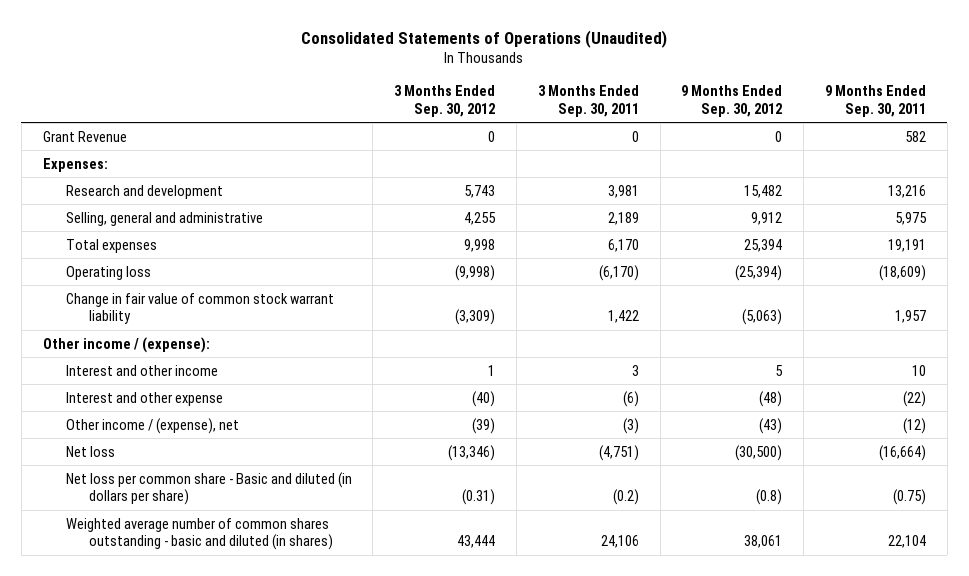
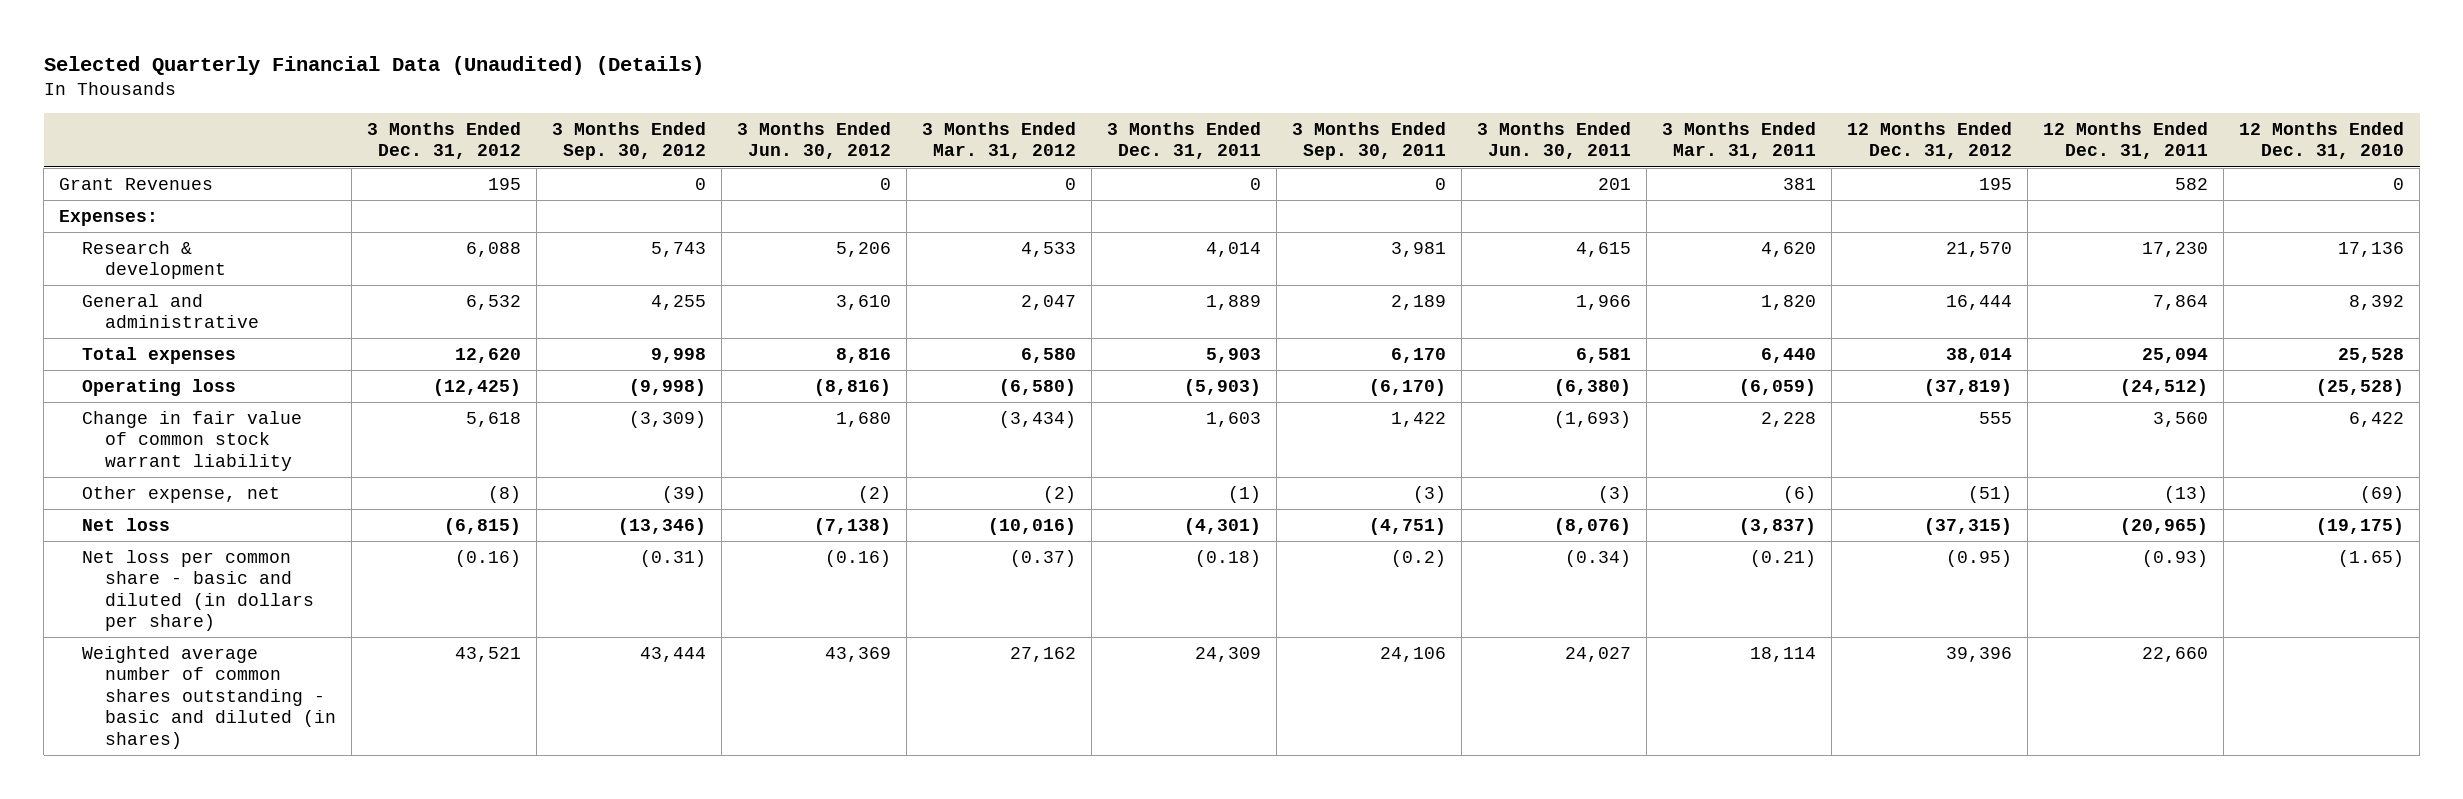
[301,29,668,48] Consolidated Statements of Operations (Unaudited) -> [43,56,704,76] Selected Quarterly Financial Data (Unaudited) (Details)
[681,85,783,117] 9 Months Ended Sep. 30, 2012 -> none
[824,85,926,117] 9 Months Ended Sep. 30, 2011 -> none
none -> [366,121,521,160] 3 Months Ended Dec. 31, 2012
none -> [736,121,891,160] 3 Months Ended Jun. 30, 2012
none -> [921,121,1076,160] 3 Months Ended Mar. 31, 2012
none -> [1107,121,1262,160] 3 Months Ended Dec. 31, 2011
none -> [1477,121,1632,160] 3 Months Ended Jun. 30, 2011
none -> [1662,121,1817,160] 3 Months Ended Mar. 31, 2011
none -> [1847,121,2013,160] 12 Months Ended Dec. 31, 2012
none -> [2043,121,2209,160] 12 Months Ended Dec. 31, 2011
none -> [2239,121,2405,160] 12 Months Ended Dec. 31, 2010
[42,130,127,142] Grant Revenue -> [59,177,214,190] Grant Revenues
[65,184,223,199] Research and development -> [82,240,226,280] Research & development
[65,211,263,226] Selling, general and administrative -> [82,293,259,329] General and administrative
[42,336,210,353] Other income / (expense): -> none
[65,364,218,376] Interest and other income -> none
[65,391,223,406] Interest and other expense -> none
[65,417,239,434] Other income / (expense), net -> [82,485,281,503] Other expense, net
[65,471,352,506] Net loss per common share - Basic and diluted (in dollars per share) -> [82,549,314,632] Net loss per common share - basic and diluted (in dollars per share)

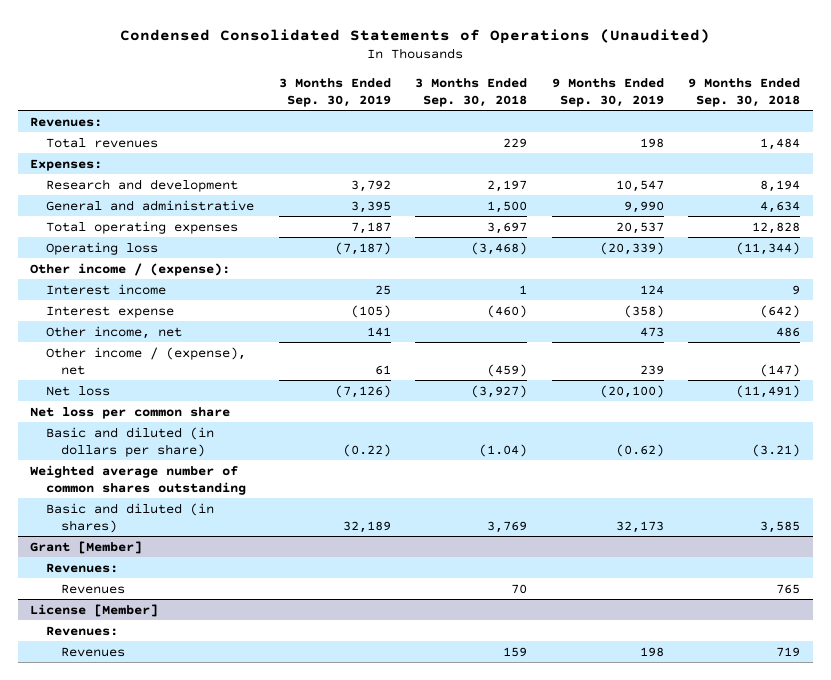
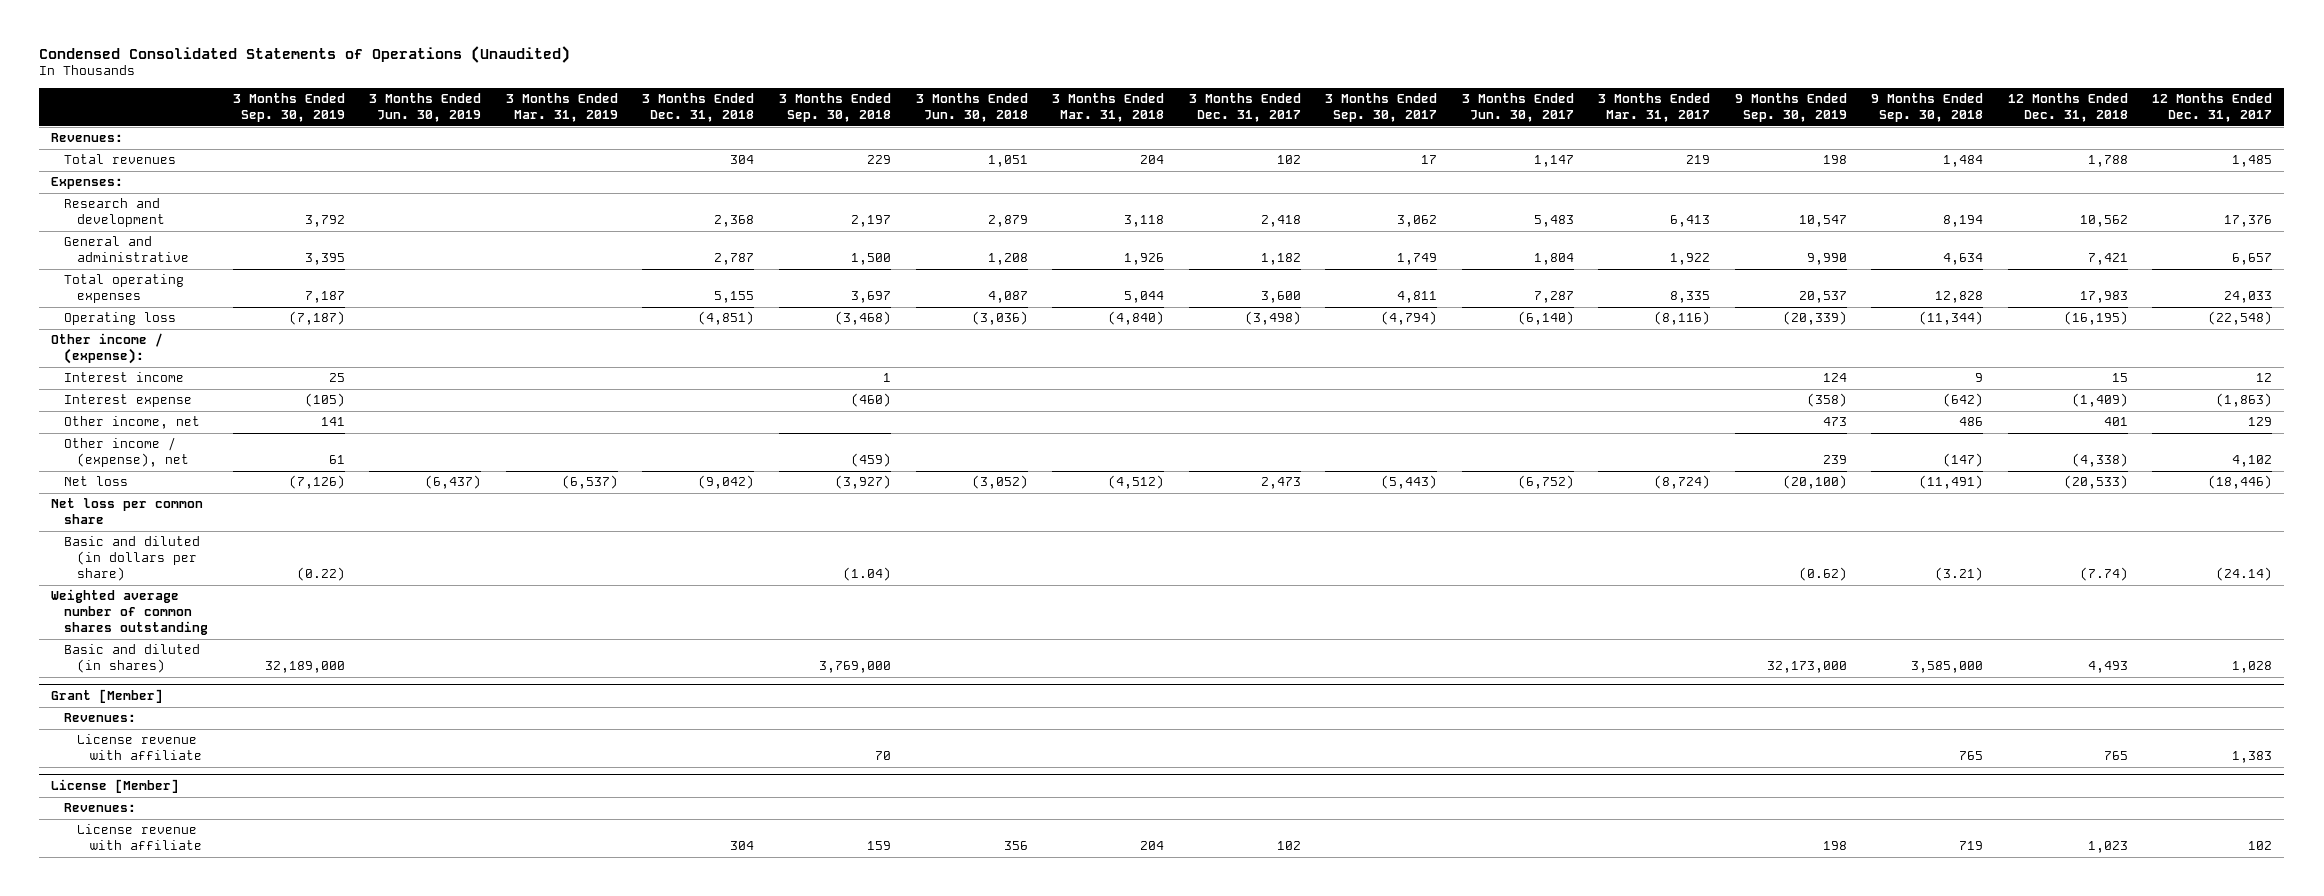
none -> [369,93,482,123] 3 Months Ended Jun. 30, 2019
none -> [505,93,618,123] 3 Months Ended Mar. 31, 2019
none -> [642,93,755,123] 3 Months Ended Dec. 31, 2018
none -> [915,93,1028,123] 3 Months Ended Jun. 30, 2018
none -> [1052,93,1165,123] 3 Months Ended Mar. 31, 2018
none -> [1188,93,1301,123] 3 Months Ended Dec. 31, 2017
none -> [1325,93,1438,123] 3 Months Ended Sep. 30, 2017
none -> [1461,93,1574,123] 3 Months Ended Jun. 30, 2017
none -> [1598,93,1711,123] 3 Months Ended Mar. 31, 2017
none -> [2007,93,2128,123] 12 Months Ended Dec. 31, 2018
none -> [2152,93,2273,123] 12 Months Ended Dec. 31, 2017
[342,520,391,533] 32,189 -> [264,661,345,674] 32,189,000
[487,520,528,533] 3,769 -> [818,661,891,674] 3,769,000
[615,520,664,533] 32,173 -> [1766,661,1847,674] 32,173,000
[760,520,801,533] 3,585 -> [1911,661,1984,674] 3,585,000
[61,583,126,594] Revenues -> [77,734,203,761] License revenue with affiliate
[61,646,126,657] Revenues -> [77,824,203,851] License revenue with affiliate

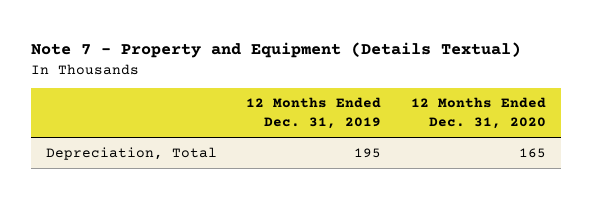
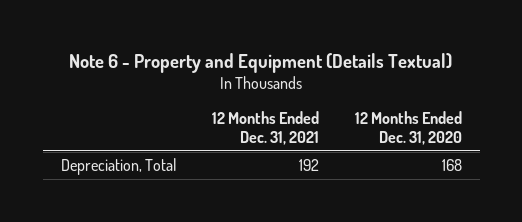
[30,41,521,58] Note 7 - Property and Equipment (Details Textual) -> [69,52,453,73] Note 6 - Property and Equipment (Details Textual)
[246,97,382,130] 12 Months Ended Dec. 31, 2019 -> none
none -> [212,111,320,146] 12 Months Ended Dec. 31, 2021
[518,148,546,159] 165 -> [441,159,462,172] 168

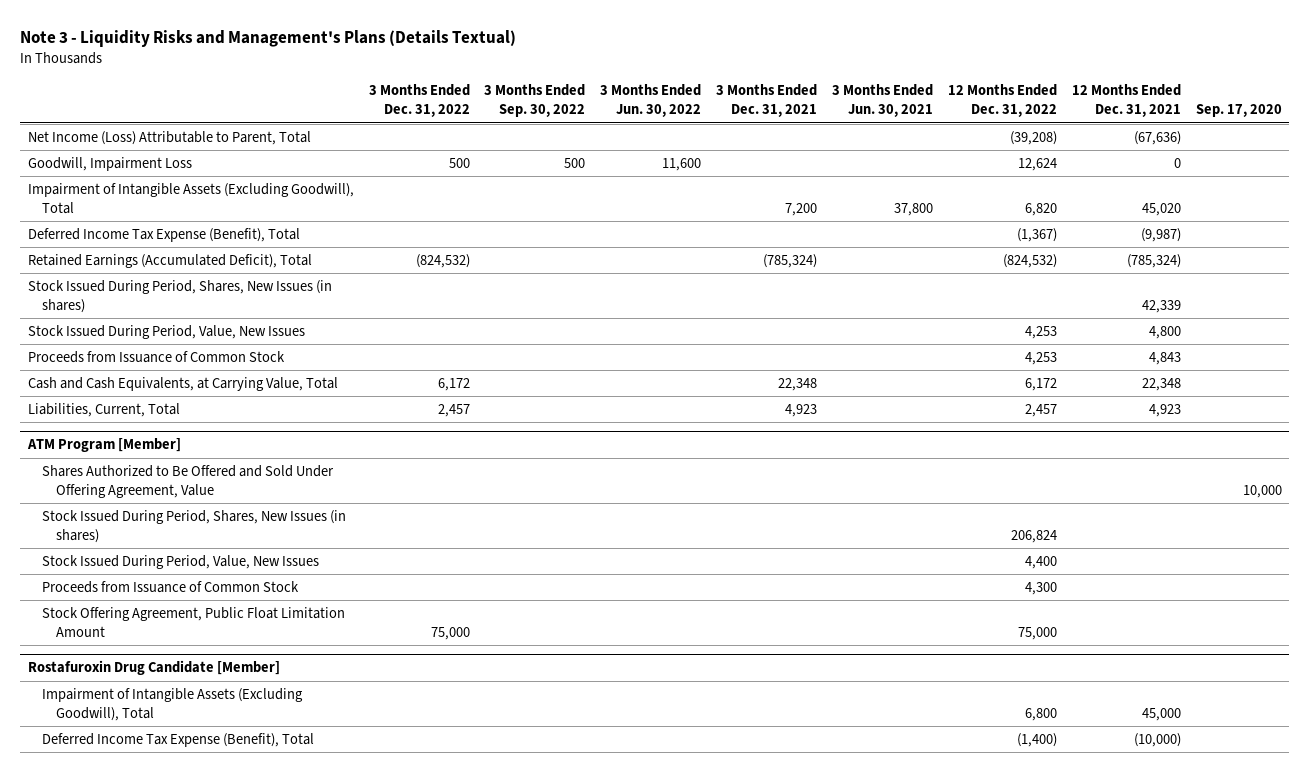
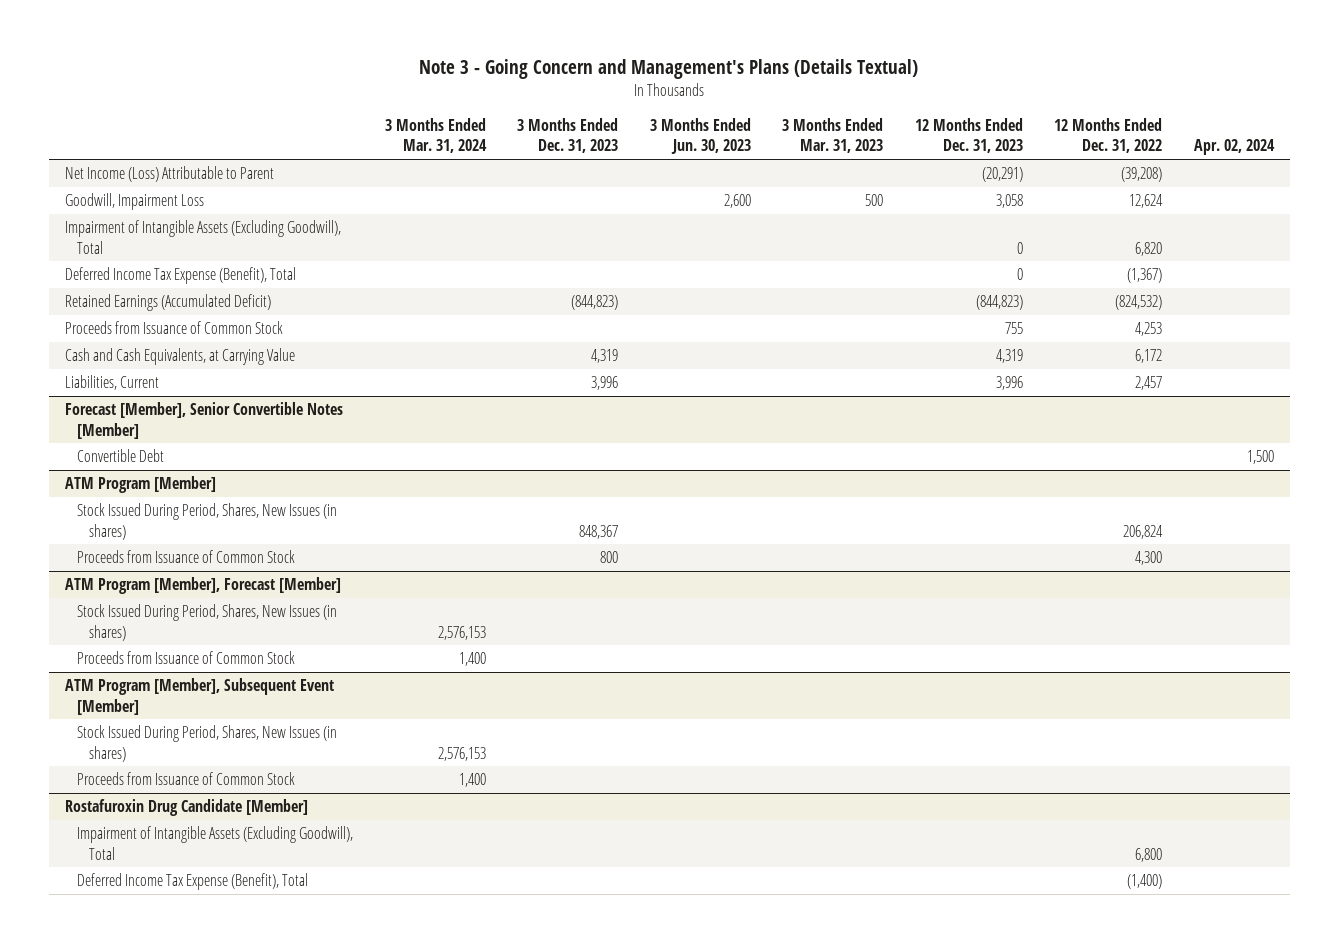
[20,30,517,48] Note 3 - Liquidity Risks and Management's Plans (Details Textual) -> [419,58,919,79] Note 3 - Going Concern and Management's Plans (Details Textual)
[368,84,470,118] 3 Months Ended Dec. 31, 2022 -> none
[484,84,586,118] 3 Months Ended Sep. 30, 2022 -> none
[600,84,702,118] 3 Months Ended Jun. 30, 2022 -> none
[716,84,818,118] 3 Months Ended Dec. 31, 2021 -> none
[831,84,933,118] 3 Months Ended Jun. 30, 2021 -> none
[1071,84,1181,118] 12 Months Ended Dec. 31, 2021 -> none
[1195,104,1282,118] Sep. 17, 2020 -> none
none -> [384,117,487,154] 3 Months Ended Mar. 31, 2024
none -> [517,117,619,154] 3 Months Ended Dec. 31, 2023
none -> [649,117,751,155] 3 Months Ended Jun. 30, 2023
none -> [782,117,884,154] 3 Months Ended Mar. 31, 2023
none -> [914,117,1023,154] 12 Months Ended Dec. 31, 2023
none -> [1193,139,1275,156] Apr. 02, 2024
[27,130,311,145] Net Income (Loss) Attributable to Parent, Total -> [64,166,274,183] Net Income (Loss) Attributable to Parent
[27,279,332,313] Stock Issued During Period, Shares, New Issues (in shares) -> none
[27,324,305,339] Stock Issued During Period, Value, New Issues -> none
[27,253,312,268] Retained Earnings (Accumulated Deficit), Total -> [64,294,271,312] Retained Earnings (Accumulated Deficit)
[27,376,338,391] Cash and Cash Equivalents, at Carrying Value, Total -> [64,348,295,366] Cash and Cash Equivalents, at Carrying Value
[27,402,180,417] Liabilities, Current, Total -> [64,375,159,391] Liabilities, Current
none -> [64,402,343,439] Forecast [Member], Senior Convertible Notes [Member]
none -> [77,449,165,463] Convertible Debt
[42,464,335,498] Shares Authorized to Be Offered and Sold Under Offering Agreement, Value -> none
[42,554,320,569] Stock Issued During Period, Value, New Issues -> none
[42,606,346,637] Stock Offering Agreement, Public Float Limitation Amount -> none
none -> [64,577,341,595] ATM Program [Member], Forecast [Member]
none -> [77,604,338,641] Stock Issued During Period, Shares, New Issues (in shares)
none -> [77,651,296,665] Proceeds from Issuance of Common Stock
none -> [64,678,334,715] ATM Program [Member], Subsequent Event [Member]
none -> [77,725,338,762] Stock Issued During Period, Shares, New Issues (in shares)
none -> [77,772,296,786] Proceeds from Issuance of Common Stock

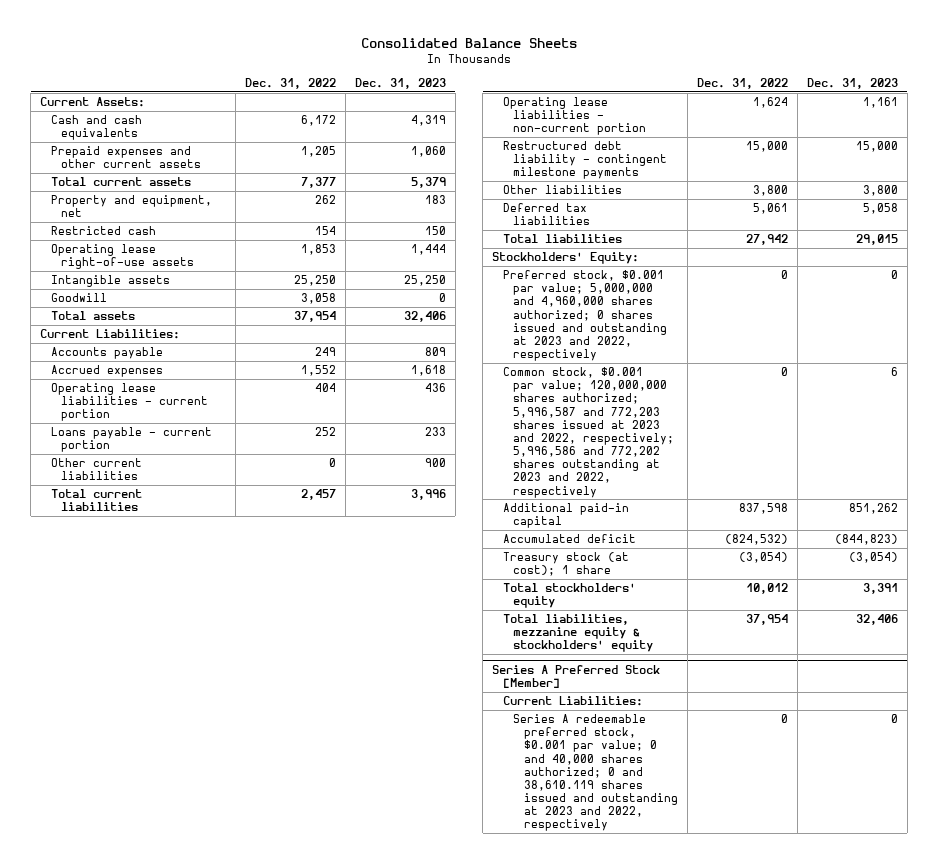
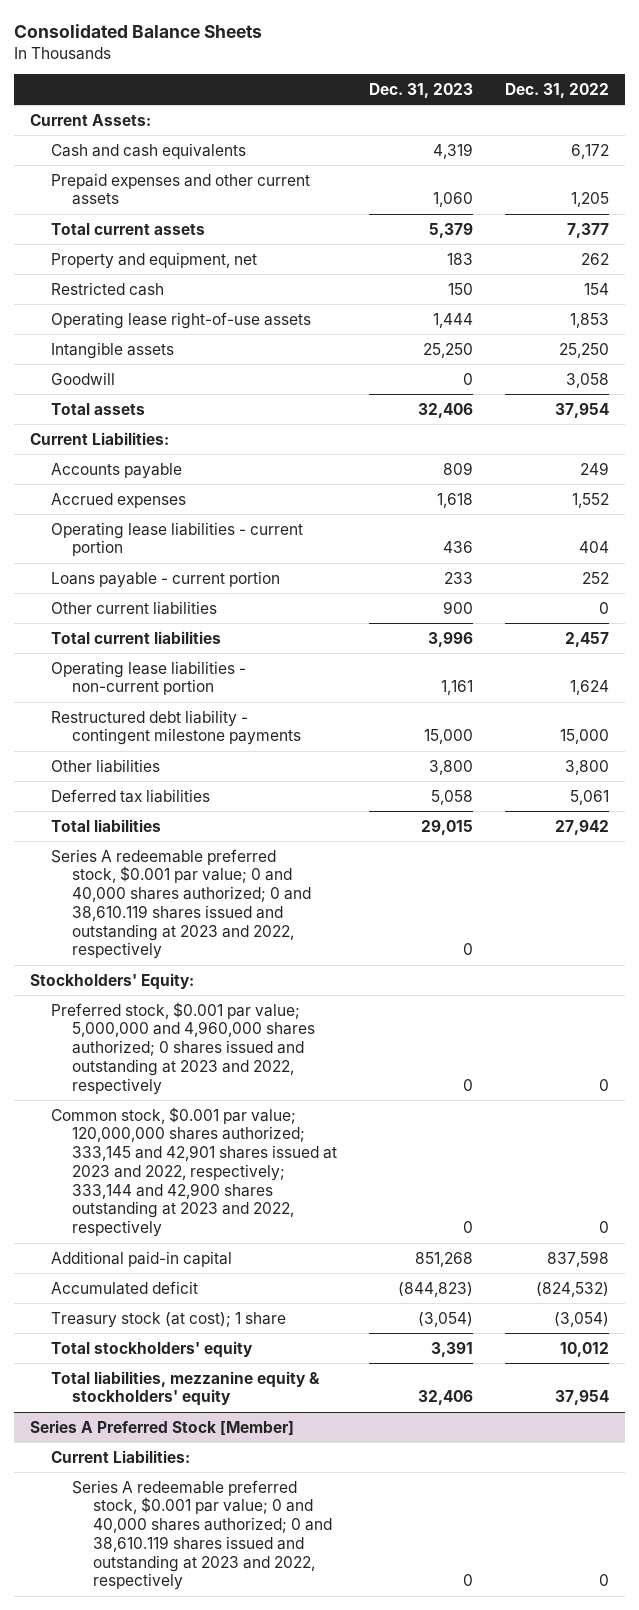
none -> [51,848,312,960] Series A redeemable preferred stock, $0.001 par value; 0 and 40,000 shares authorized; 0 and 38,610.119 shares issued and outstanding at 2023 and 2022, respectively
[502,367,675,498] Common stock, $0.001 par value; 120,000,000 shares authorized; 5,996,587 and 772,203 shares issued at 2023 and 2022, respectively; 5,996,586 and 772,202 shares outstanding at 2023 and 2022, respectively -> [51,1106,338,1238] Common stock, $0.001 par value; 120,000,000 shares authorized; 333,145 and 42,901 shares issued at 2023 and 2022, respectively; 333,144 and 42,900 shares outstanding at 2023 and 2022, respectively
[890,367,898,377] 6 -> [462,1221,473,1234] 0
[848,503,898,515] 851,262 -> [414,1251,473,1267] 851,268

